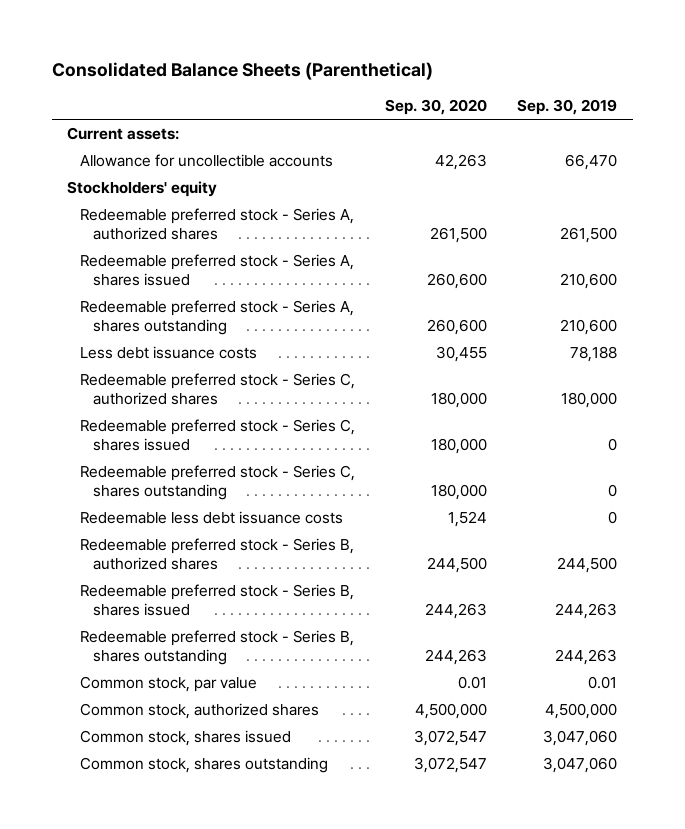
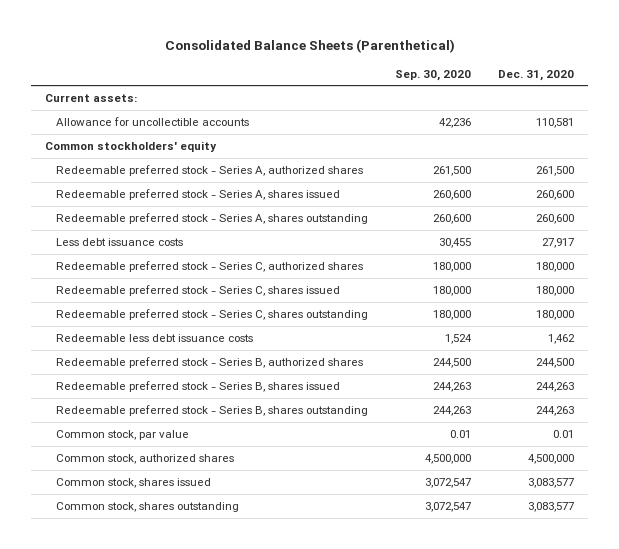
[517,99,618,116] Sep. 30, 2019 -> none
none -> [498,69,575,81] Dec. 31, 2020
[435,154,488,171] 42,263 -> [439,118,472,129] 42,236
[67,181,218,198] Stockholders' equity -> [44,141,217,153] Common stockholders' equity

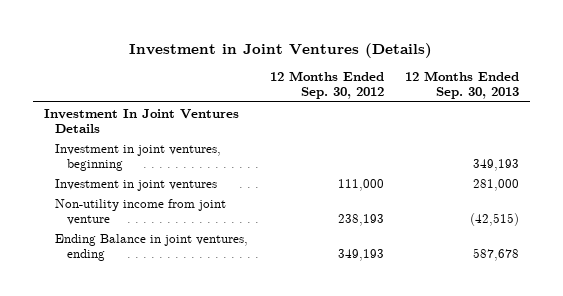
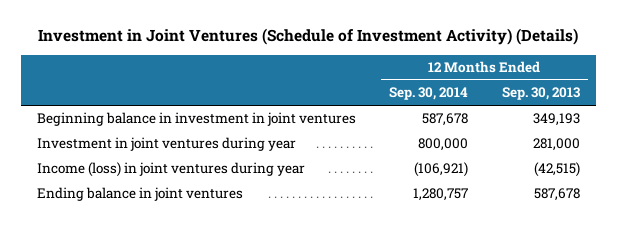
[129,42,433,58] Investment in Joint Ventures (Details) -> [38,28,579,46] Investment in Joint Ventures (Schedule of Investment Activity) (Details)
[269,71,384,100] 12 Months Ended Sep. 30, 2012 -> none
none -> [389,87,469,101] Sep. 30, 2014
[43,108,239,133] Investment In Joint Ventures Details -> none
[55,143,222,171] Investment in joint ventures, beginning -> [37,112,357,127] Beginning balance in investment in joint ventures
[55,178,218,191] Investment in joint ventures -> [37,137,297,152] Investment in joint ventures during year
[55,198,227,225] Non-utility income from joint venture -> [37,162,306,178] Income (loss) in joint ventures during year
[55,233,249,261] Ending Balance in joint ventures, ending -> [37,187,244,202] Ending balance in joint ventures

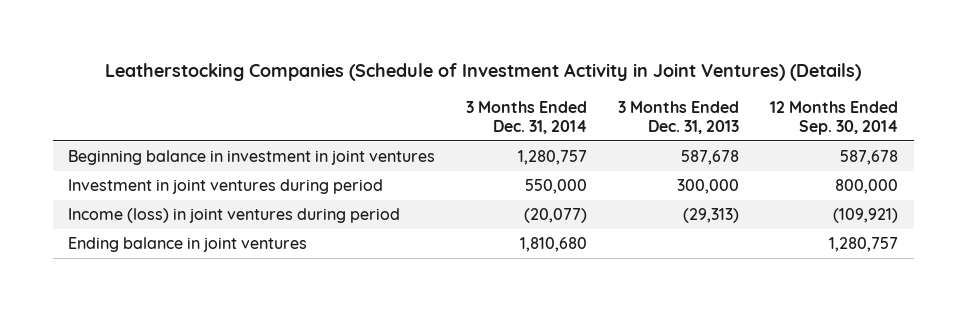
[38,28,579,46] Investment in Joint Ventures (Schedule of Investment Activity) (Details) -> [105,63,862,82] Leatherstocking Companies (Schedule of Investment Activity in Joint Ventures) (Details)
[501,87,580,101] Sep. 30, 2013 -> none
none -> [466,101,588,134] 3 Months Ended Dec. 31, 2014
none -> [618,101,740,134] 3 Months Ended Dec. 31, 2013
[37,137,297,152] Investment in joint ventures during year -> [68,179,384,195] Investment in joint ventures during period
[37,162,306,178] Income (loss) in joint ventures during year -> [68,208,401,224] Income (loss) in joint ventures during period
[414,162,469,178] (106,921) -> [833,208,899,224] (109,921)

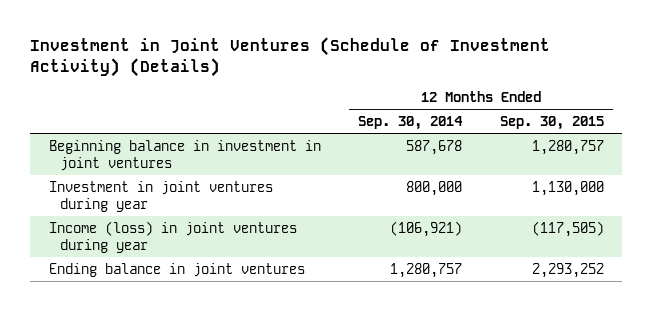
[105,63,862,82] Leatherstocking Companies (Schedule of Investment Activity in Joint Ventures) (Details) -> [30,37,551,78] Investment in Joint Ventures (Schedule of Investment Activity) (Details)
[466,101,588,134] 3 Months Ended Dec. 31, 2014 -> none
[618,101,740,134] 3 Months Ended Dec. 31, 2013 -> none
none -> [499,116,604,131] Sep. 30, 2015
[68,179,384,195] Investment in joint ventures during period -> [48,180,273,212] Investment in joint ventures during year
[68,208,401,224] Income (loss) in joint ventures during period -> [48,220,297,253] Income (loss) in joint ventures during year
[833,208,899,224] (109,921) -> [390,220,463,237] (106,921)

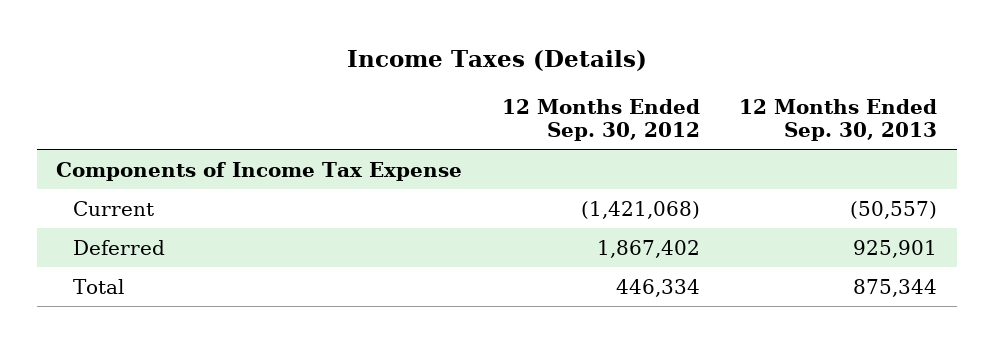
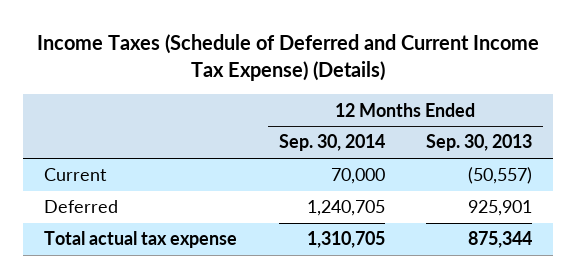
[346,50,647,72] Income Taxes (Details) -> [37,34,540,82] Income Taxes (Schedule of Deferred and Current Income Tax Expense) (Details)
[501,98,700,141] 12 Months Ended Sep. 30, 2012 -> none
none -> [278,134,385,152] Sep. 30, 2014
[56,161,463,181] Components of Income Tax Expense -> none
[72,278,124,294] Total -> [44,231,238,249] Total actual tax expense

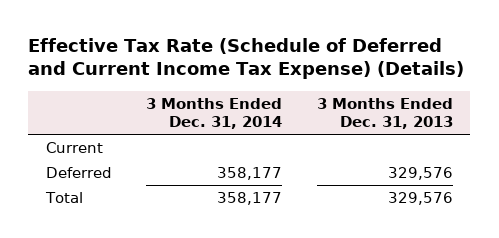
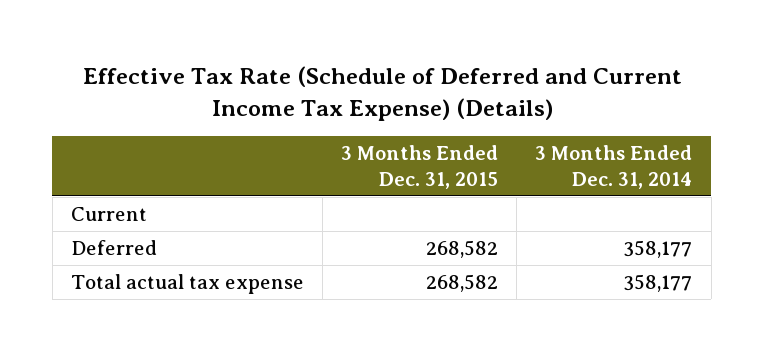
[317,97,454,129] 3 Months Ended Dec. 31, 2013 -> none
none -> [341,145,499,190] 3 Months Ended Dec. 31, 2015
[44,192,83,204] Total -> [71,273,305,294] Total actual tax expense

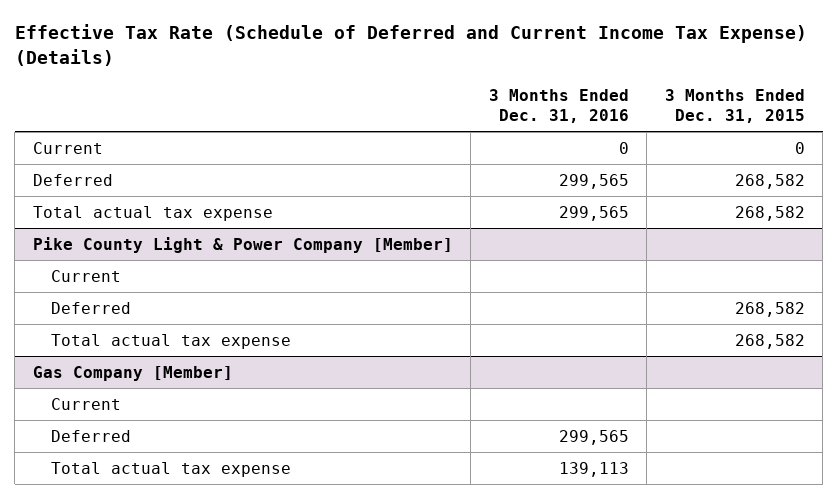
[535,145,693,190] 3 Months Ended Dec. 31, 2014 -> none
none -> [488,88,629,123] 3 Months Ended Dec. 31, 2016
none -> [32,141,103,154] Current
none -> [32,173,113,186] Deferred
none -> [32,205,273,221] Total actual tax expense
none -> [32,236,453,253] Pike County Light & Power Company [Member]
none -> [32,365,233,381] Gas Company [Member]
none -> [50,397,121,410] Current
none -> [50,429,131,442] Deferred
none -> [50,461,291,477] Total actual tax expense

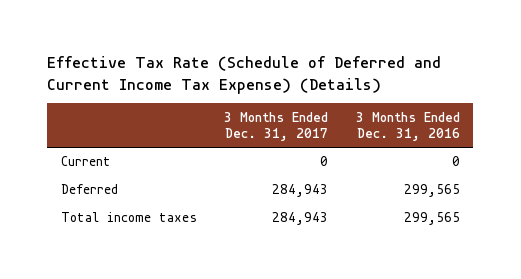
[664,88,805,123] 3 Months Ended Dec. 31, 2015 -> none
none -> [224,111,329,142] 3 Months Ended Dec. 31, 2017
[32,236,453,253] Pike County Light & Power Company [Member] -> none
[50,269,121,282] Current -> none
[50,301,131,314] Deferred -> none
[50,333,291,349] Total actual tax expense -> none
[32,365,233,381] Gas Company [Member] -> none
[50,397,121,410] Current -> none
[50,429,131,442] Deferred -> none
[50,461,291,477] Total actual tax expense -> none
[32,205,273,221] Total actual tax expense -> [60,212,197,223] Total income taxes

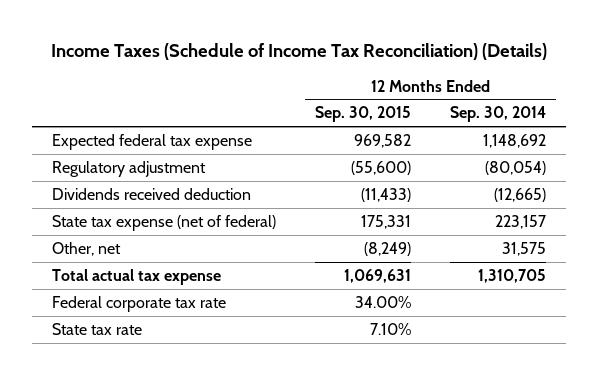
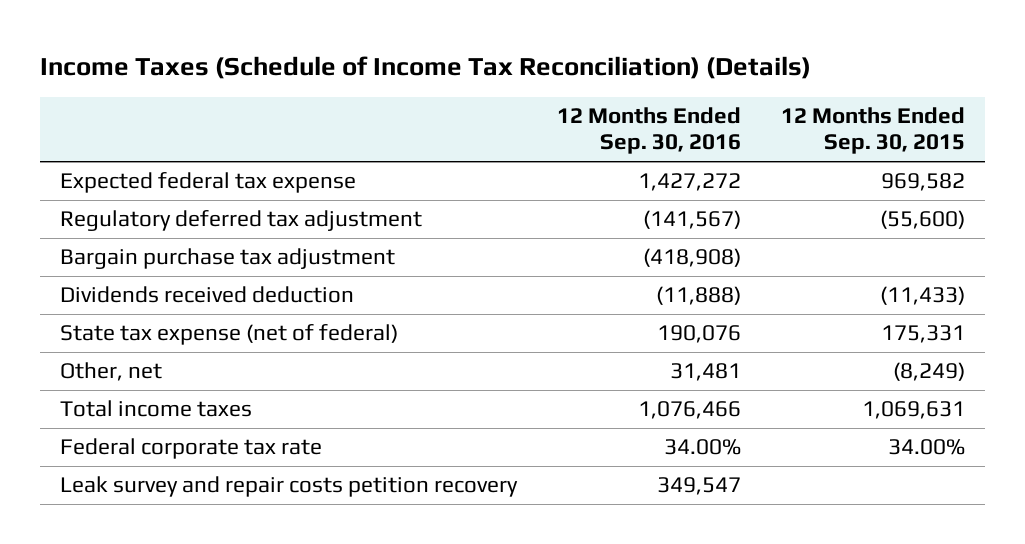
[450,106,547,123] Sep. 30, 2014 -> none
none -> [557,107,742,155] 12 Months Ended Sep. 30, 2016
[51,160,206,177] Regulatory adjustment -> [59,210,422,232] Regulatory deferred tax adjustment
none -> [59,248,395,270] Bargain purchase tax adjustment
[51,268,221,285] Total actual tax expense -> [59,400,252,418] Total income taxes
[51,322,142,335] State tax rate -> none
none -> [59,476,518,498] Leak survey and repair costs petition recovery

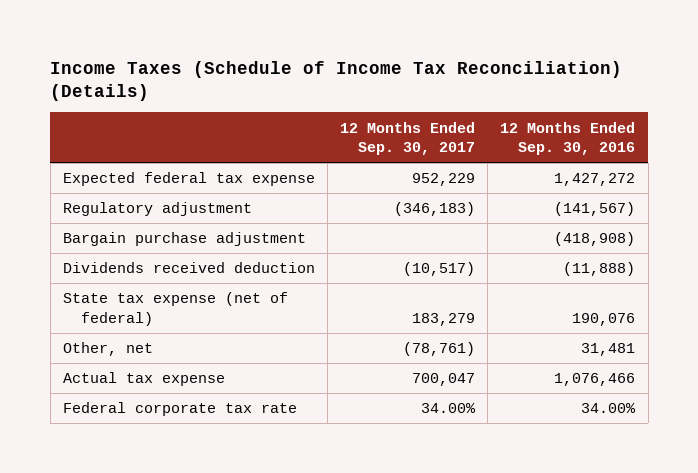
[781,107,966,155] 12 Months Ended Sep. 30, 2015 -> none
none -> [340,121,476,156] 12 Months Ended Sep. 30, 2017
[59,210,422,232] Regulatory deferred tax adjustment -> [62,202,252,217] Regulatory adjustment
[59,248,395,270] Bargain purchase tax adjustment -> [62,232,306,247] Bargain purchase adjustment
[59,400,252,418] Total income taxes -> [62,372,225,387] Actual tax expense
[59,476,518,498] Leak survey and repair costs petition recovery -> none

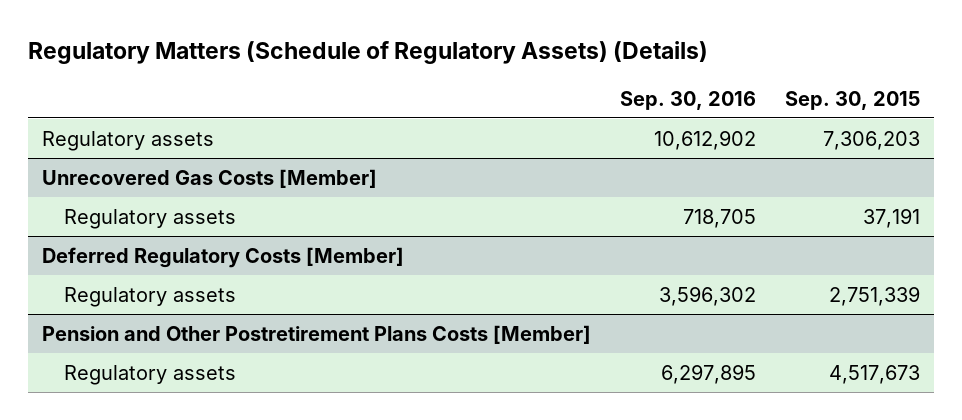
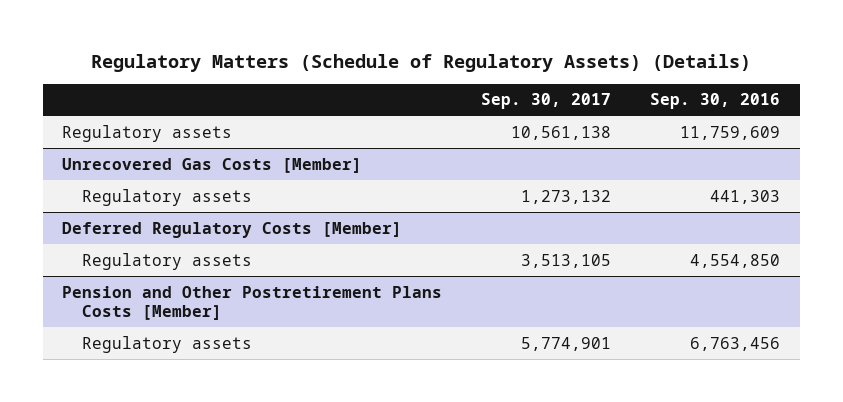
[784,90,920,110] Sep. 30, 2015 -> none
none -> [481,93,612,110] Sep. 30, 2017
[654,129,757,150] 10,612,902 -> [680,125,781,140] 11,759,609
[683,208,757,228] 718,705 -> [710,189,781,204] 441,303
[659,285,757,306] 3,596,302 -> [690,253,781,268] 4,554,850
[661,363,757,384] 6,297,895 -> [690,336,781,351] 6,763,456

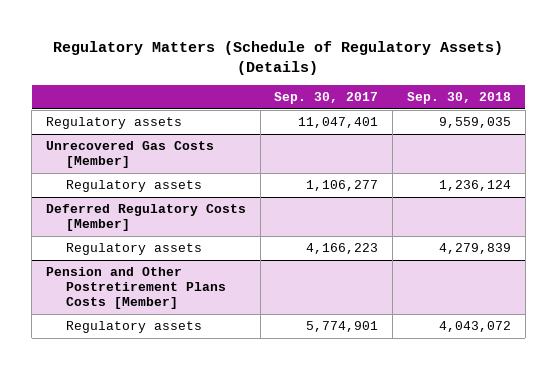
[650,93,781,110] Sep. 30, 2016 -> none
none -> [406,92,511,105] Sep. 30, 2018
[511,125,612,140] 10,561,138 -> [298,117,379,129] 11,047,401
[521,189,612,204] 1,273,132 -> [306,180,379,192] 1,106,277
[521,253,612,268] 3,513,105 -> [306,243,379,255] 4,166,223

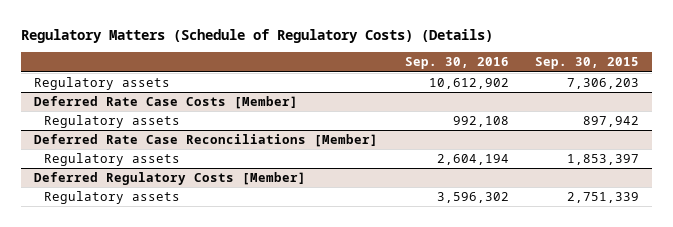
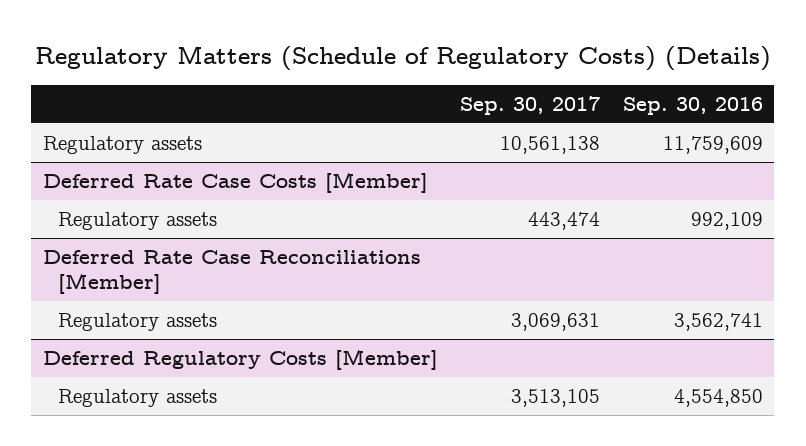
[534,57,639,70] Sep. 30, 2015 -> none
none -> [460,95,601,115] Sep. 30, 2017
[428,78,509,90] 10,612,902 -> [662,136,763,155] 11,759,609
[452,116,509,128] 992,108 -> [690,212,763,231] 992,109
[436,154,509,166] 2,604,194 -> [673,313,763,332] 3,562,741
[436,192,509,204] 3,596,302 -> [673,389,763,408] 4,554,850

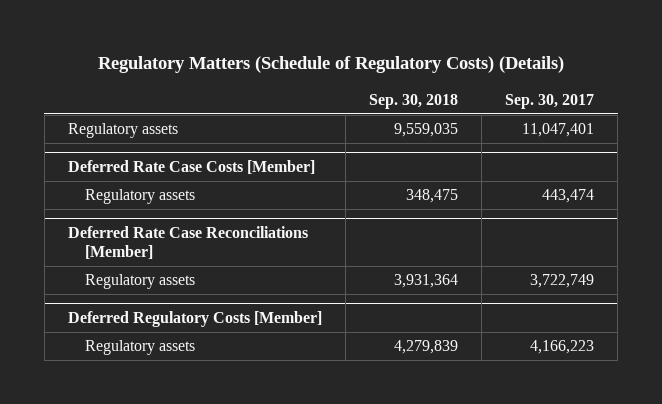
[622,96,763,115] Sep. 30, 2016 -> none
none -> [368,93,458,109] Sep. 30, 2018
[500,136,601,155] 10,561,138 -> [521,123,594,138] 11,047,401
[511,313,601,332] 3,069,631 -> [529,274,594,289] 3,722,749
[511,389,601,408] 3,513,105 -> [529,340,594,355] 4,166,223

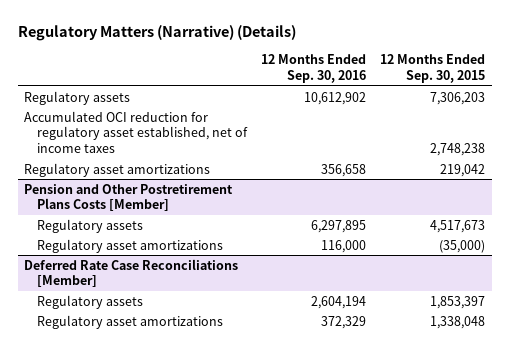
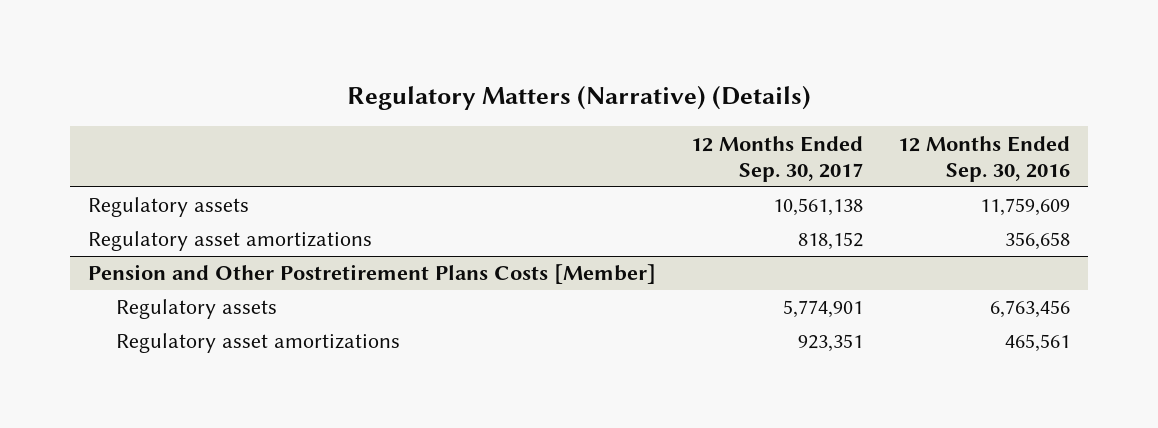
[379,54,485,83] 12 Months Ended Sep. 30, 2015 -> none
none -> [691,135,864,182] 12 Months Ended Sep. 30, 2017
[24,110,249,154] Accumulated OCI reduction for regulatory asset established, net of income taxes -> none
[304,91,367,105] 10,612,902 -> [980,198,1071,217] 11,759,609
[24,258,239,288] Deferred Rate Case Reconciliations [Member] -> none
[37,294,144,309] Regulatory assets -> none
[37,314,224,329] Regulatory asset amortizations -> none
[311,219,367,233] 6,297,895 -> [990,300,1071,319] 6,763,456
[321,239,367,253] 116,000 -> [1005,334,1071,353] 465,561

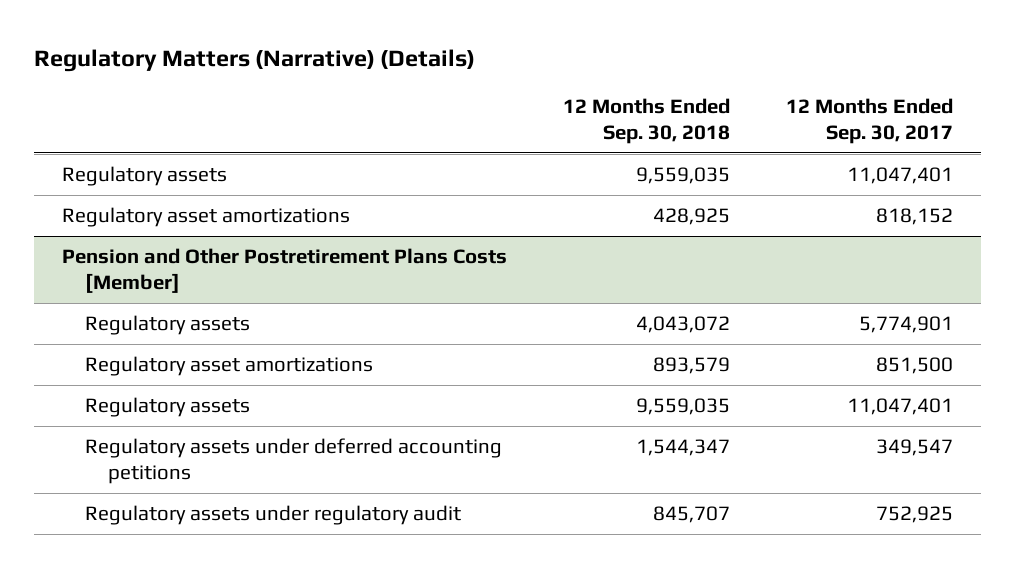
[898,135,1071,182] 12 Months Ended Sep. 30, 2016 -> none
none -> [562,98,730,144] 12 Months Ended Sep. 30, 2018
[773,198,864,217] 10,561,138 -> [846,167,953,185] 11,047,401
[798,334,864,353] 923,351 -> [875,357,953,375] 851,500
none -> [84,397,250,418] Regulatory assets
none -> [84,438,502,484] Regulatory assets under deferred accounting petitions
none -> [84,505,461,526] Regulatory assets under regulatory audit

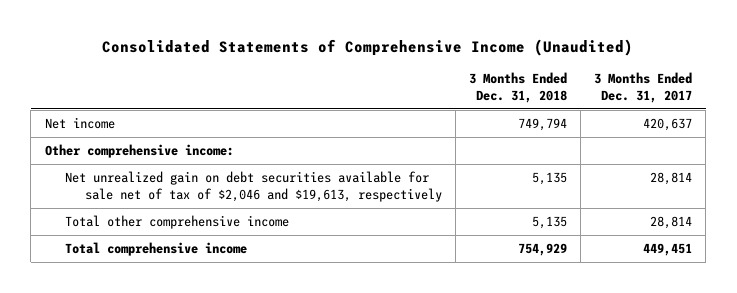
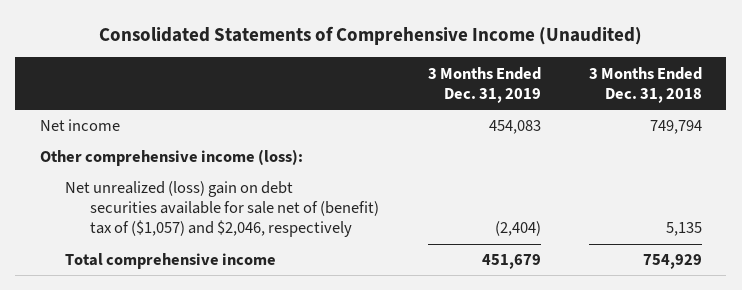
[594,71,693,103] 3 Months Ended Dec. 31, 2017 -> none
none -> [427,66,541,103] 3 Months Ended Dec. 31, 2019
[64,215,289,230] Total other comprehensive income -> none
[44,144,234,159] Other comprehensive income: -> [39,149,303,167] Other comprehensive income (loss):
[64,171,442,202] Net unrealized gain on debt securities available for sale net of tax of $2,046 and $19,613, respectively -> [64,181,380,238] Net unrealized (loss) gain on debt securities available for sale net of (benefit) tax of ($1,057) and $2,046, respectively

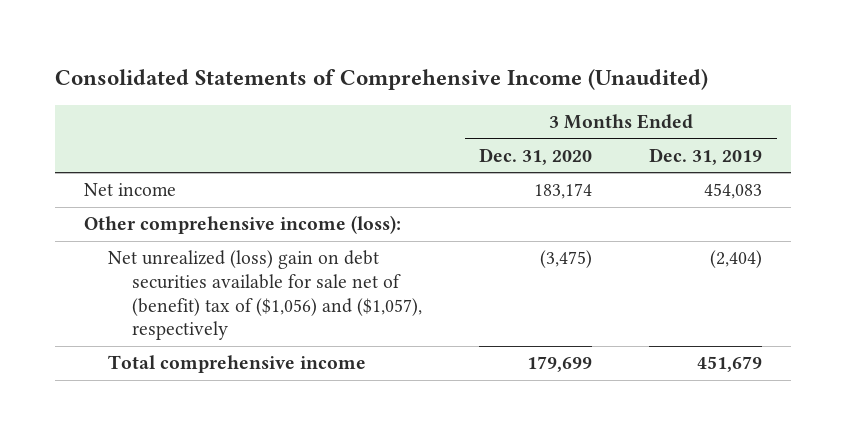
[589,66,703,103] 3 Months Ended Dec. 31, 2018 -> none
none -> [479,147,593,165] Dec. 31, 2020
[64,181,380,238] Net unrealized (loss) gain on debt securities available for sale net of (benefit) tax of ($1,057) and $2,046, respectively -> [107,250,422,341] Net unrealized (loss) gain on debt securities available for sale net of (benefit) tax of ($1,056) and ($1,057), respectively

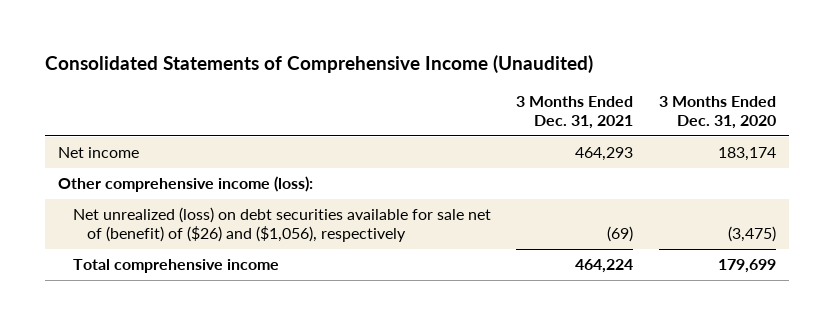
[649,147,763,165] Dec. 31, 2019 -> none
none -> [516,95,634,129] 3 Months Ended Dec. 31, 2021
[107,250,422,341] Net unrealized (loss) gain on debt securities available for sale net of (benefit) tax of ($1,056) and ($1,057), respectively -> [72,207,491,243] Net unrealized (loss) on debt securities available for sale net of (benefit) of ($26) and ($1,056), respectively

